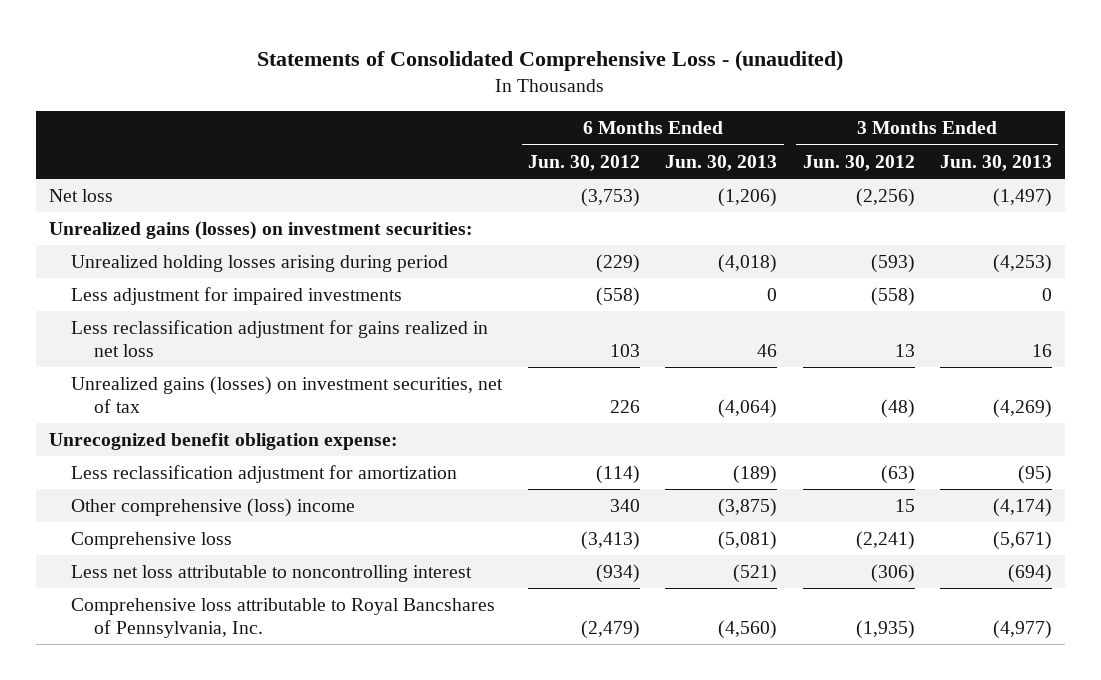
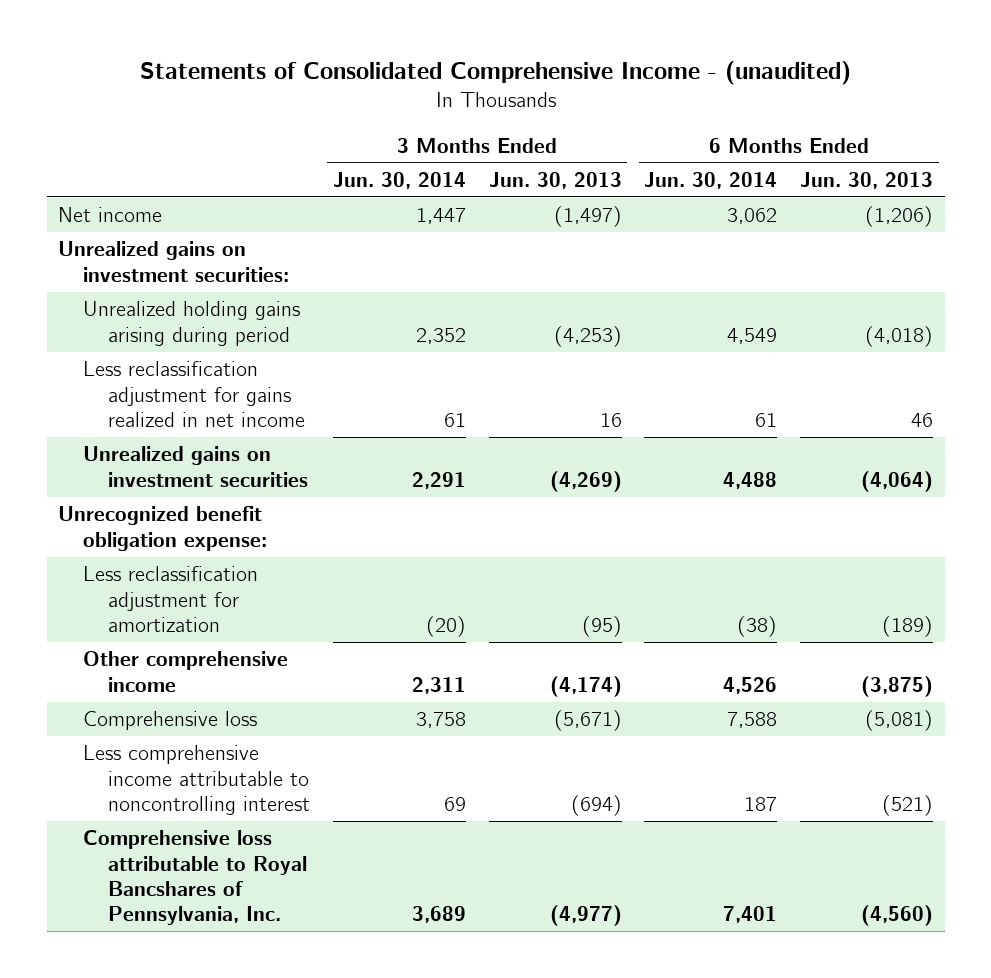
[257,49,844,71] Statements of Consolidated Comprehensive Loss - (unaudited) -> [139,61,851,86] Statements of Consolidated Comprehensive Income - (unaudited)
[527,154,640,171] Jun. 30, 2012 -> none
[802,154,915,171] Jun. 30, 2012 -> none
none -> [332,171,466,189] Jun. 30, 2014
none -> [644,171,778,189] Jun. 30, 2014
[71,286,403,305] Less adjustment for impaired investments -> none
[48,188,113,202] Net loss -> [58,207,163,223] Net income
[48,220,473,240] Unrealized gains (losses) on investment securities: -> [58,241,290,282] Unrealized gains on investment securities:
[71,254,449,272] Unrealized holding losses arising during period -> [83,301,301,346] Unrealized holding gains arising during period
[71,319,489,358] Less reclassification adjustment for gains realized in net loss -> [83,361,306,427] Less reclassification adjustment for gains realized in net income
[71,375,504,414] Unrealized gains (losses) on investment securities, net of tax -> [83,446,309,487] Unrealized gains on investment securities
[71,497,356,517] Other comprehensive (loss) income -> [83,651,289,692] Other comprehensive income
[71,564,473,582] Less net loss attributable to noncontrolling interest -> [83,745,311,815] Less comprehensive income attributable to noncontrolling interest

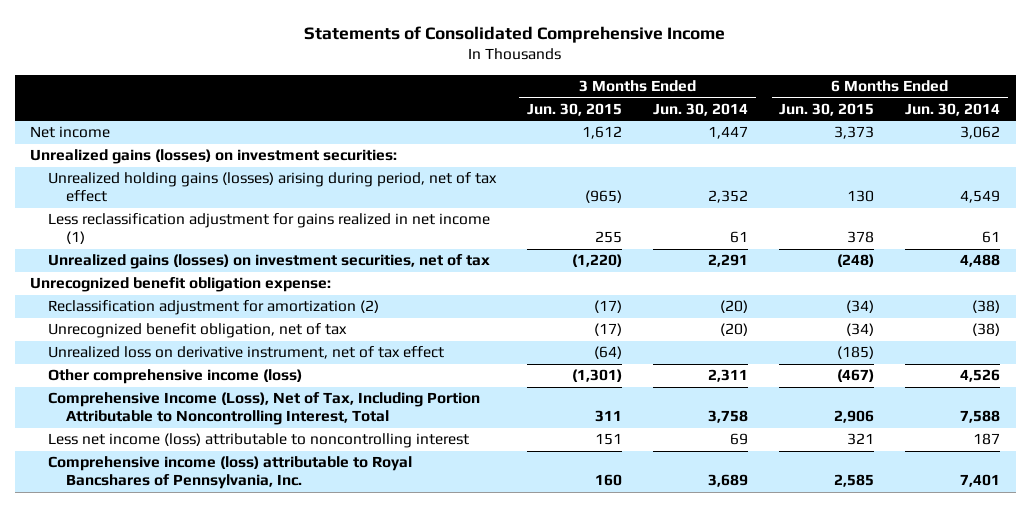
[139,61,851,86] Statements of Consolidated Comprehensive Income - (unaudited) -> [304,25,726,43] Statements of Consolidated Comprehensive Income
[488,171,622,189] Jun. 30, 2013 -> none
[800,171,934,189] Jun. 30, 2013 -> none
none -> [527,102,623,116] Jun. 30, 2015
none -> [779,102,875,116] Jun. 30, 2015
[58,241,290,282] Unrealized gains on investment securities: -> [30,149,398,165] Unrealized gains (losses) on investment securities:
[83,301,301,346] Unrealized holding gains arising during period -> [48,172,498,203] Unrealized holding gains (losses) arising during period, net of tax effect
[83,361,306,427] Less reclassification adjustment for gains realized in net income -> [48,213,491,245] Less reclassification adjustment for gains realized in net income (1)
[83,446,309,487] Unrealized gains on investment securities -> [48,254,491,270] Unrealized gains (losses) on investment securities, net of tax
[83,566,259,632] Less reclassification adjustment for amortization -> [48,300,380,316] Reclassification adjustment for amortization (2)
none -> [48,323,348,339] Unrecognized benefit obligation, net of tax
none -> [48,346,445,360] Unrealized loss on derivative instrument, net of tax effect
[83,651,289,692] Other comprehensive income -> [48,369,303,385] Other comprehensive income (loss)
[83,711,258,731] Comprehensive loss -> [48,392,481,426] Comprehensive Income (Loss), Net of Tax, Including Portion Attributable to Noncontrolling Interest, Total
[83,745,311,815] Less comprehensive income attributable to noncontrolling interest -> [48,433,470,449] Less net income (loss) attributable to noncontrolling interest
[83,830,308,926] Comprehensive loss attributable to Royal Bancshares of Pennsylvania, Inc. -> [48,456,413,490] Comprehensive income (loss) attributable to Royal Bancshares of Pennsylvania, Inc.

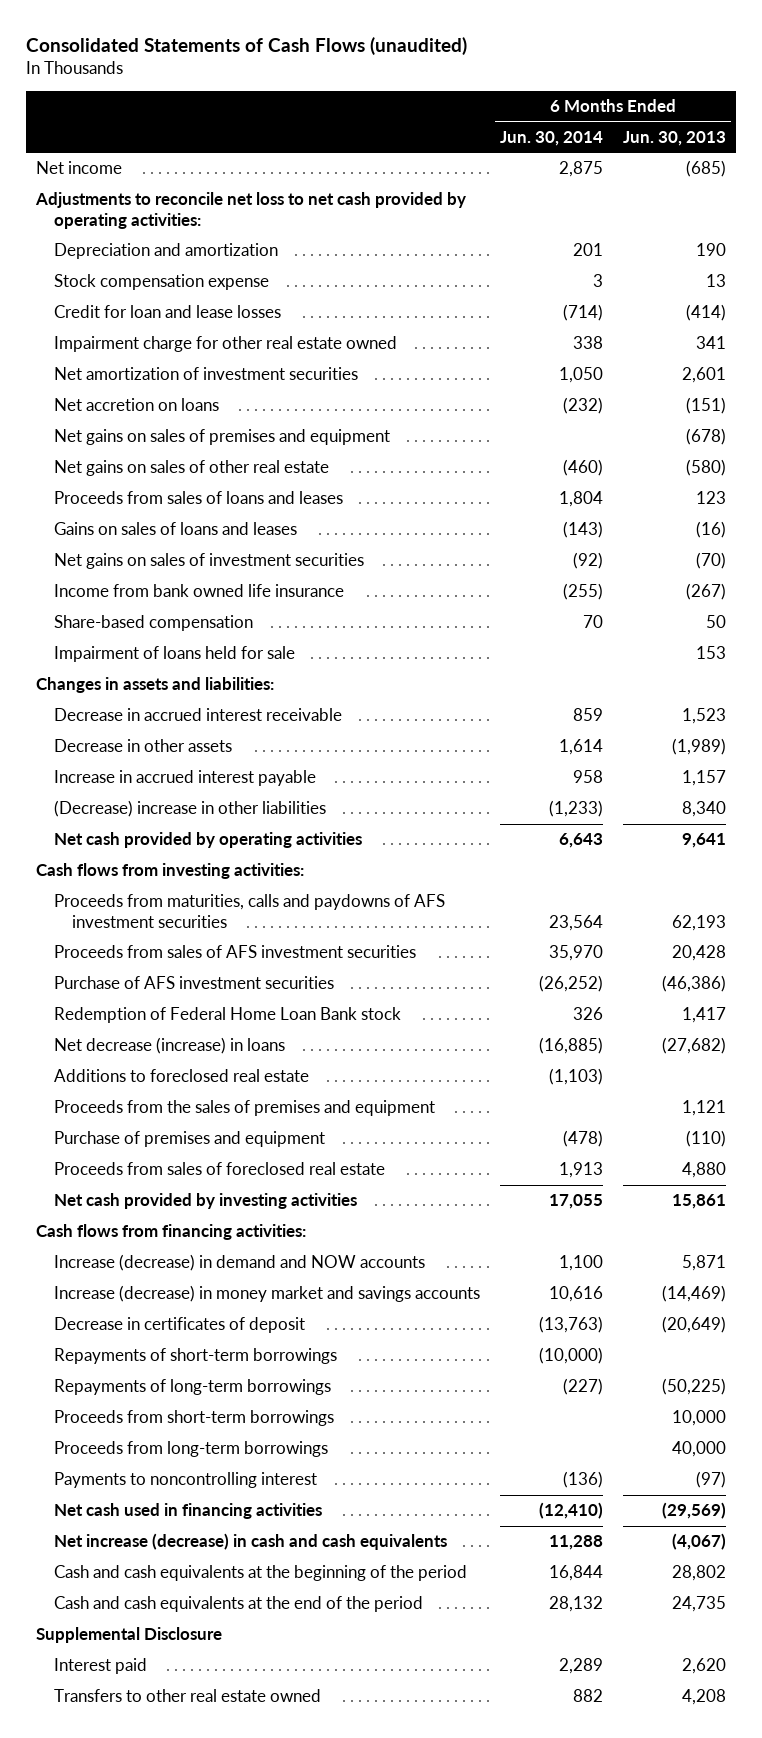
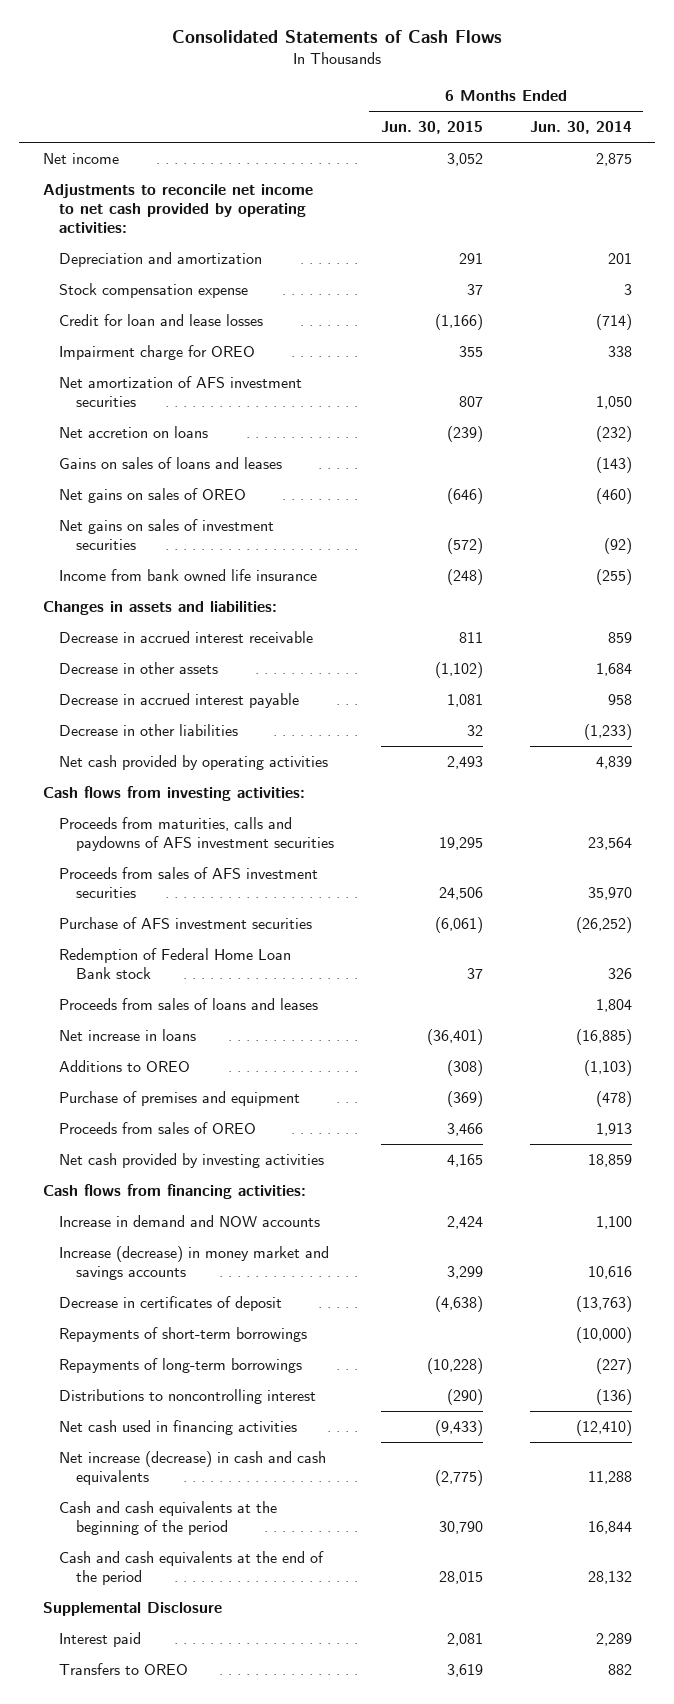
[25,36,467,55] Consolidated Statements of Cash Flows (unaudited) -> [172,30,503,44] Consolidated Statements of Cash Flows
[622,130,726,146] Jun. 30, 2013 -> none
none -> [381,121,484,135] Jun. 30, 2015
[34,192,466,230] Adjustments to reconcile net loss to net cash provided by operating activities: -> [42,184,313,233] Adjustments to reconcile net income to net cash provided by operating activities:
[54,336,398,353] Impairment charge for other real estate owned -> [59,345,256,361] Impairment charge for OREO
[54,367,359,381] Net amortization of investment securities -> [59,376,303,407] Net amortization of AFS investment securities
[54,429,391,446] Net gains on sales of premises and equipment -> none
[54,460,330,477] Net gains on sales of other real estate -> none
none -> [59,488,247,504] Net gains on sales of OREO
[54,615,254,632] Share-based compensation -> none
[54,646,296,663] Impairment of loans held for sale -> none
[558,739,603,756] 1,614 -> [595,663,632,677] 1,684
[54,770,317,787] Increase in accrued interest payable -> [59,693,300,709] Decrease in accrued interest payable
[54,800,327,818] (Decrease) increase in other liabilities -> [59,724,239,737] Decrease in other liabilities
[558,833,603,849] 6,643 -> [595,756,632,770] 4,839
[54,1100,436,1117] Proceeds from the sales of premises and equipment -> none
[54,491,344,505] Proceeds from sales of loans and leases -> [59,998,319,1011] Proceeds from sales of loans and leases
[54,1037,286,1055] Net decrease (increase) in loans -> [59,1029,197,1042] Net increase in loans
[54,1069,310,1083] Additions to foreclosed real estate -> [59,1060,191,1073] Additions to OREO
[54,1162,386,1176] Proceeds from sales of foreclosed real estate -> [59,1122,257,1135] Proceeds from sales of OREO
[548,1194,603,1210] 17,055 -> [587,1154,632,1168] 18,859
[54,1254,426,1272] Increase (decrease) in demand and NOW accounts -> [59,1215,321,1228] Increase in demand and NOW accounts
[54,1410,335,1427] Proceeds from short-term borrowings -> none
[54,1441,329,1458] Proceeds from long-term borrowings -> none
[54,1472,318,1489] Payments to noncontrolling interest -> [59,1389,317,1405] Distributions to noncontrolling interest
[54,1689,322,1703] Transfers to other real estate owned -> [59,1663,189,1676] Transfers to OREO

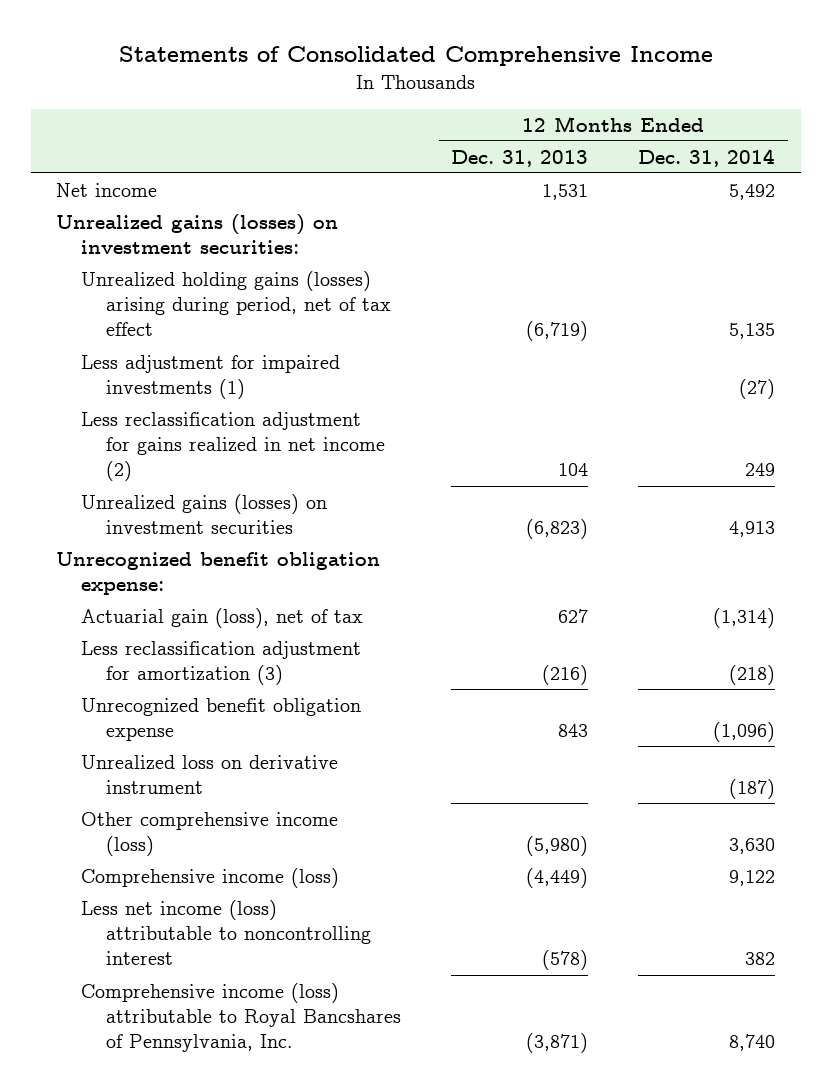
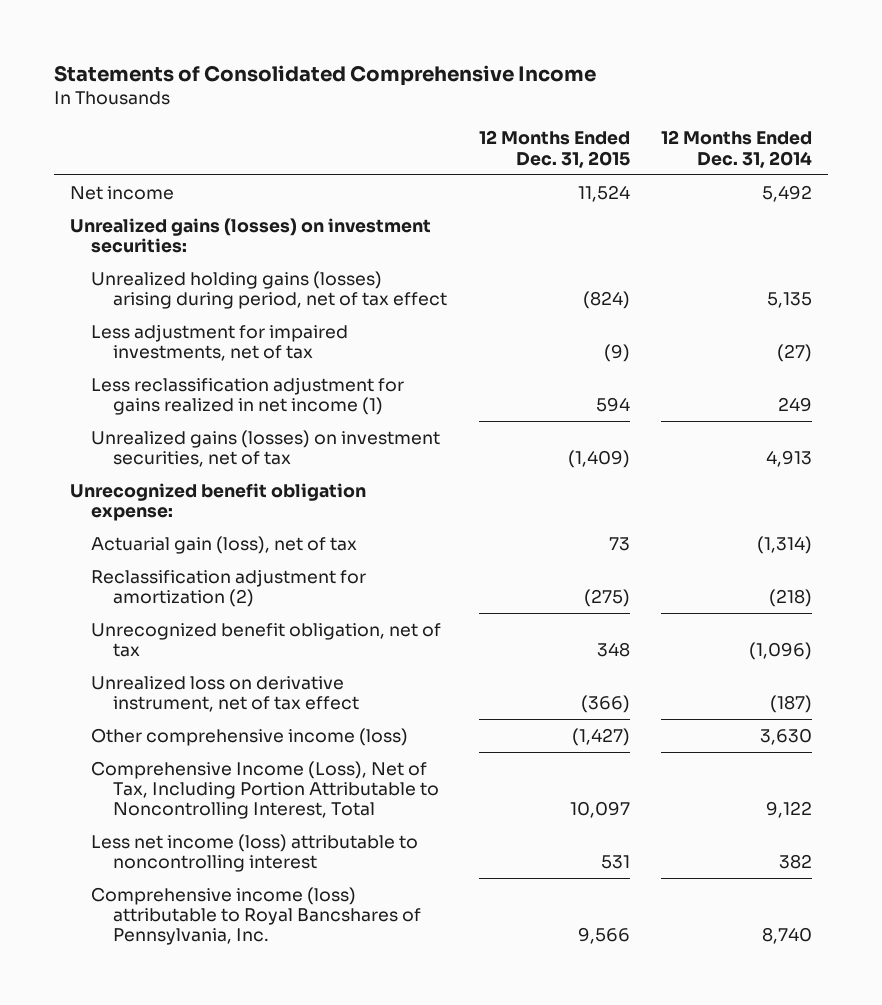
[451,149,589,167] Dec. 31, 2013 -> none
none -> [478,130,630,168] 12 Months Ended Dec. 31, 2015
[80,354,340,400] Less adjustment for impaired investments (1) -> [91,323,349,362] Less adjustment for impaired investments, net of tax
[80,411,385,482] Less reclassification adjustment for gains realized in net income (2) -> [91,376,405,416] Less reclassification adjustment for gains realized in net income (1)
[80,493,327,535] Unrealized gains (losses) on investment securities -> [91,429,441,468] Unrealized gains (losses) on investment securities, net of tax
[80,640,361,686] Less reclassification adjustment for amortization (3) -> [91,568,367,608] Reclassification adjustment for amortization (2)
[80,697,361,742] Unrecognized benefit obligation expense -> [91,622,442,658] Unrecognized benefit obligation, net of tax
[80,754,338,795] Unrealized loss on derivative instrument -> [91,675,360,713] Unrealized loss on derivative instrument, net of tax effect
[80,867,339,888] Comprehensive income (loss) -> [91,760,440,820] Comprehensive Income (Loss), Net of Tax, Including Portion Attributable to Noncontrolling Interest, Total

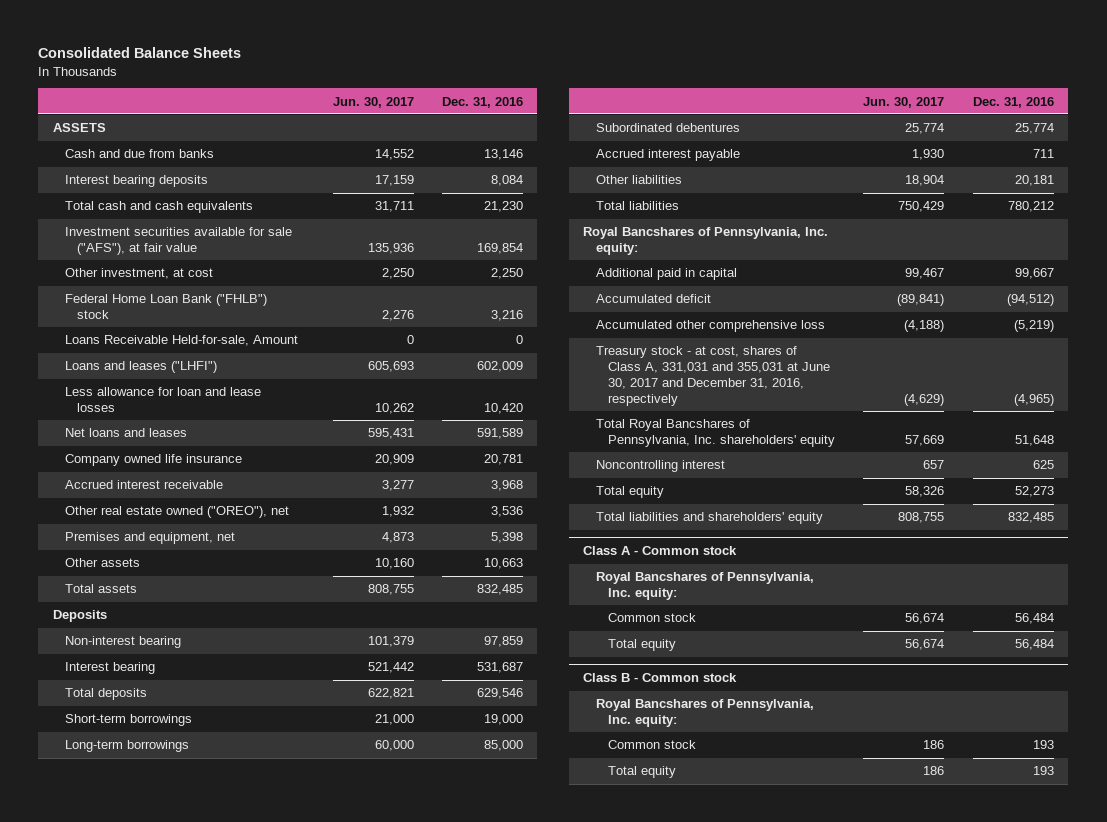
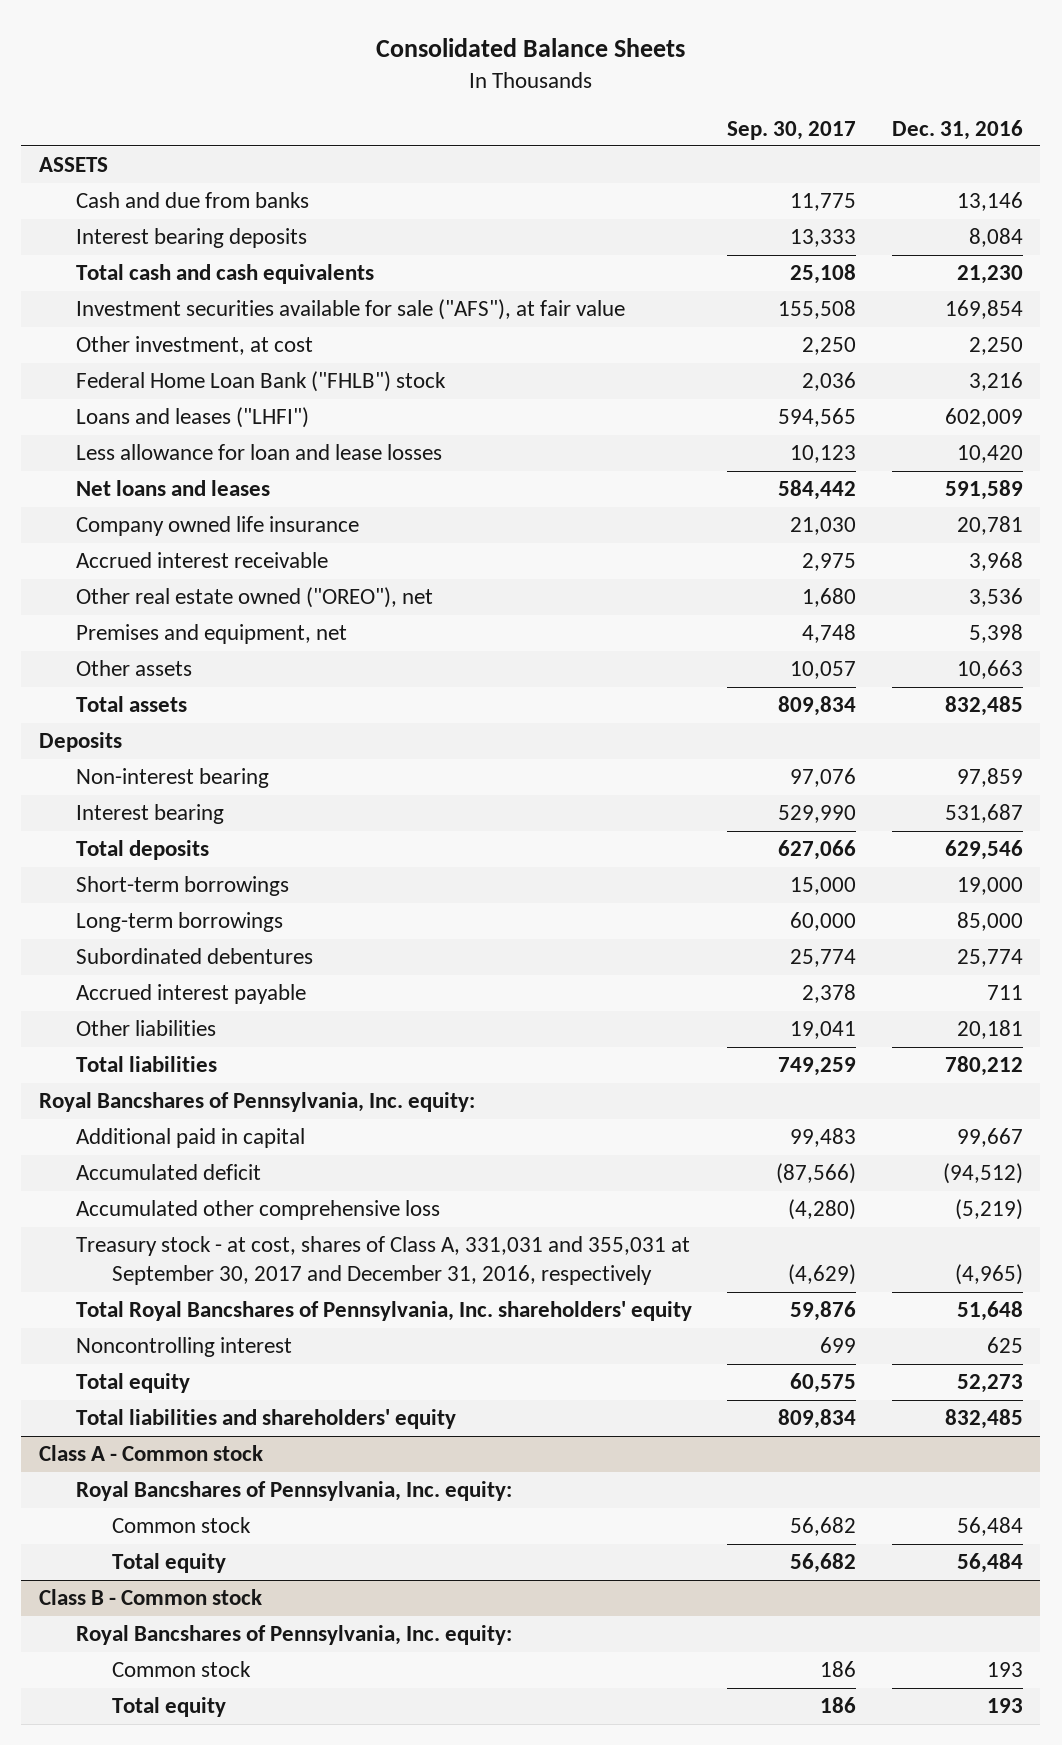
[332,96,414,108] Jun. 30, 2017 -> none
none -> [727,120,857,140] Sep. 30, 2017
[64,335,298,347] Loans Receivable Held-for-sale, Amount -> none
[595,346,830,406] Treasury stock - at cost, shares of Class A, 331,031 and 355,031 at June 30, 2017 and December 31, 2016, respectively -> [75,1236,690,1286] Treasury stock - at cost, shares of Class A, 331,031 and 355,031 at September 30, 2017 and December 31, 2016, respectively

